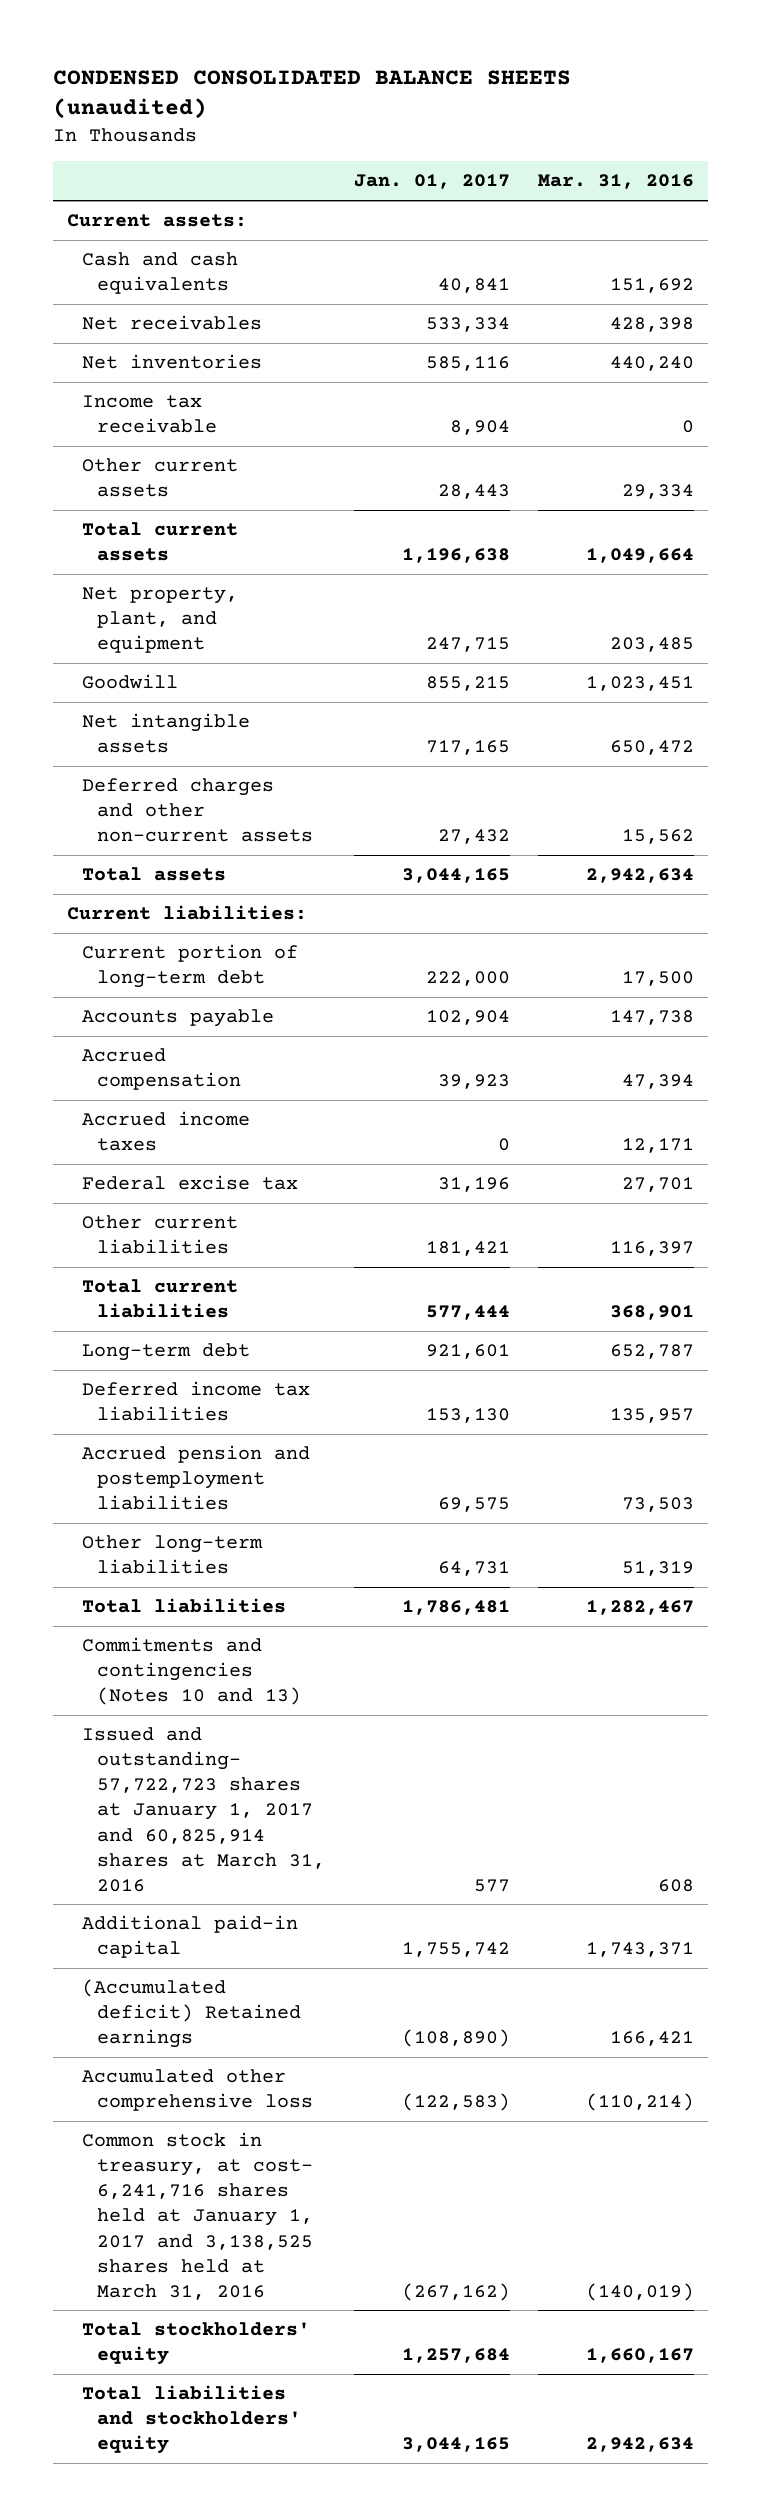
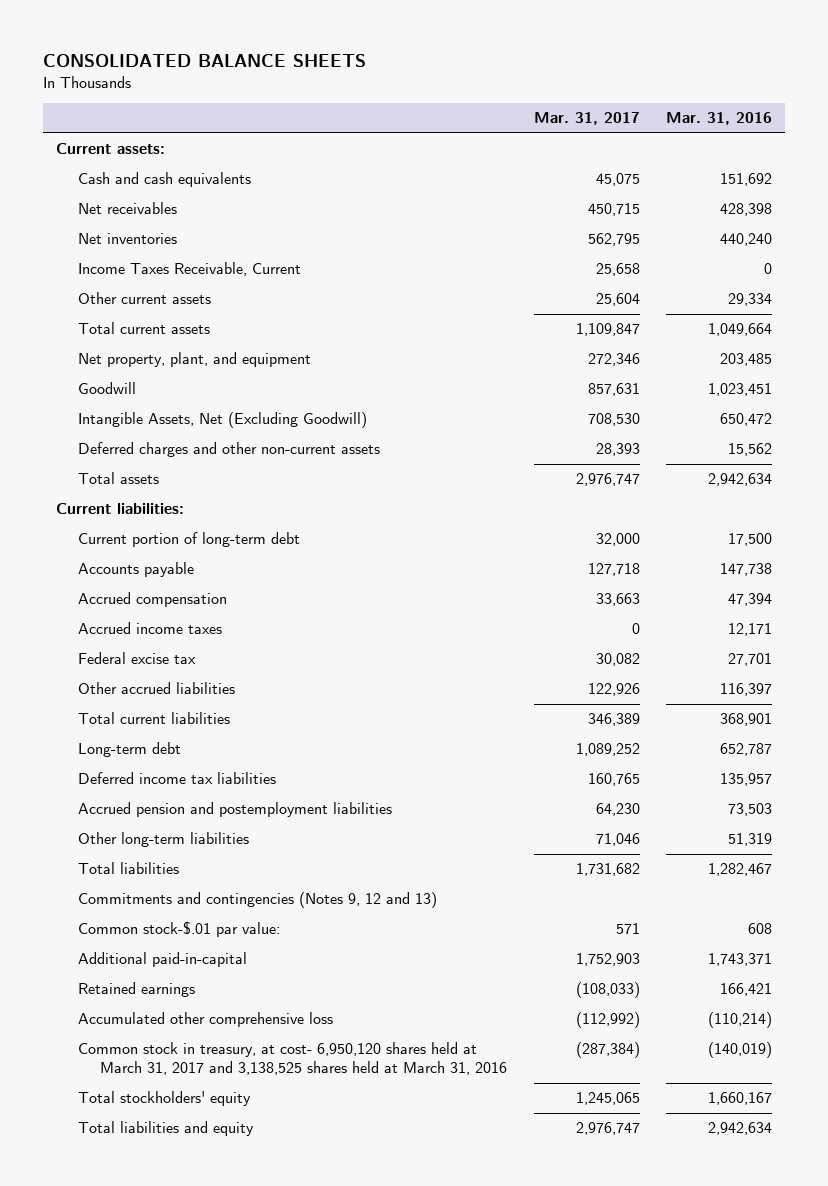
[52,69,571,120] CONDENSED CONSOLIDATED BALANCE SHEETS (unaudited) -> [42,53,366,67] CONSOLIDATED BALANCE SHEETS
[353,174,510,190] Jan. 01, 2017 -> none
none -> [533,112,640,126] Mar. 31, 2017
[82,395,218,434] Income tax receivable -> [78,262,302,277] Income Taxes Receivable, Current
[82,713,251,754] Net intangible assets -> [78,412,368,429] Intangible Assets, Net (Excluding Goodwill)
[82,1215,239,1255] Other current liabilities -> [78,682,236,695] Other accrued liabilities
[82,1637,302,1706] Commitments and contingencies (Notes 10 and 13) -> [78,892,438,909] Commitments and contingencies (Notes 9, 12 and 13)
[82,1727,326,1892] Issued and outstanding- 57,722,723 shares at January 1, 2017 and 60,825,914 shares at March 31, 2016 -> [78,921,281,938] Common stock-$.01 par value:
[82,1915,299,1959] Additional paid-in capital -> [78,952,248,968] Additional paid-in-capital
[82,1979,302,2049] (Accumulated deficit) Retained earnings -> [78,982,196,998] Retained earnings
[82,2132,314,2300] Common stock in treasury, at cost- 6,241,716 shares held at January 1, 2017 and 3,138,525 shares held at March 31, 2016 -> [78,1042,508,1076] Common stock in treasury, at cost- 6,950,120 shares held at March 31, 2017 and 3,138,525 shares held at March 31, 2016
[82,2385,302,2455] Total liabilities and stockholders' equity -> [78,1121,255,1137] Total liabilities and equity

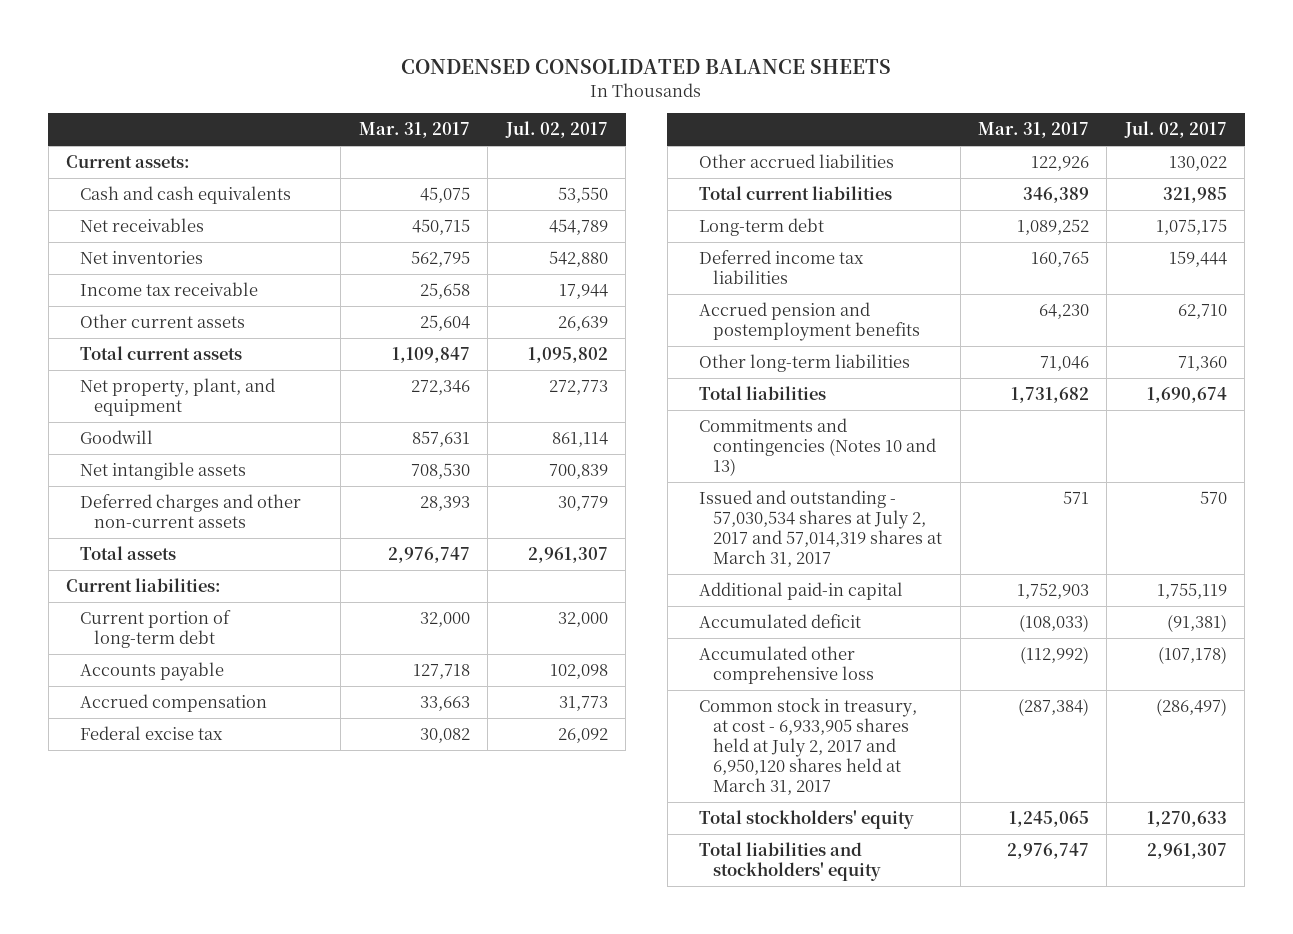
[42,53,366,67] CONSOLIDATED BALANCE SHEETS -> [401,59,892,75] CONDENSED CONSOLIDATED BALANCE SHEETS
[665,112,772,126] Mar. 31, 2016 -> none
none -> [504,121,608,139] Jul. 02, 2017
[78,262,302,277] Income Taxes Receivable, Current -> [79,281,258,296] Income tax receivable
[78,412,368,429] Intangible Assets, Net (Excluding Goodwill) -> [79,461,246,480] Net intangible assets
[78,622,223,635] Accrued income taxes -> none
[78,802,393,818] Accrued pension and postemployment liabilities -> [699,301,921,341] Accrued pension and postemployment benefits
[78,892,438,909] Commitments and contingencies (Notes 9, 12 and 13) -> [699,417,937,476] Commitments and contingencies (Notes 10 and 13)
[78,921,281,938] Common stock-$.01 par value: -> [699,489,943,567] Issued and outstanding - 57,030,534 shares at July 2, 2017 and 57,014,319 shares at March 31, 2017
[78,952,248,968] Additional paid-in-capital -> [699,581,904,600] Additional paid-in capital
[78,982,196,998] Retained earnings -> [699,613,862,628] Accumulated deficit
[78,1042,508,1076] Common stock in treasury, at cost- 6,950,120 shares held at March 31, 2017 and 3,138,525 shares held at March 31, 2016 -> [699,697,918,795] Common stock in treasury, at cost - 6,933,905 shares held at July 2, 2017 and 6,950,120 shares held at March 31, 2017
[78,1121,255,1137] Total liabilities and equity -> [699,841,882,881] Total liabilities and stockholders' equity

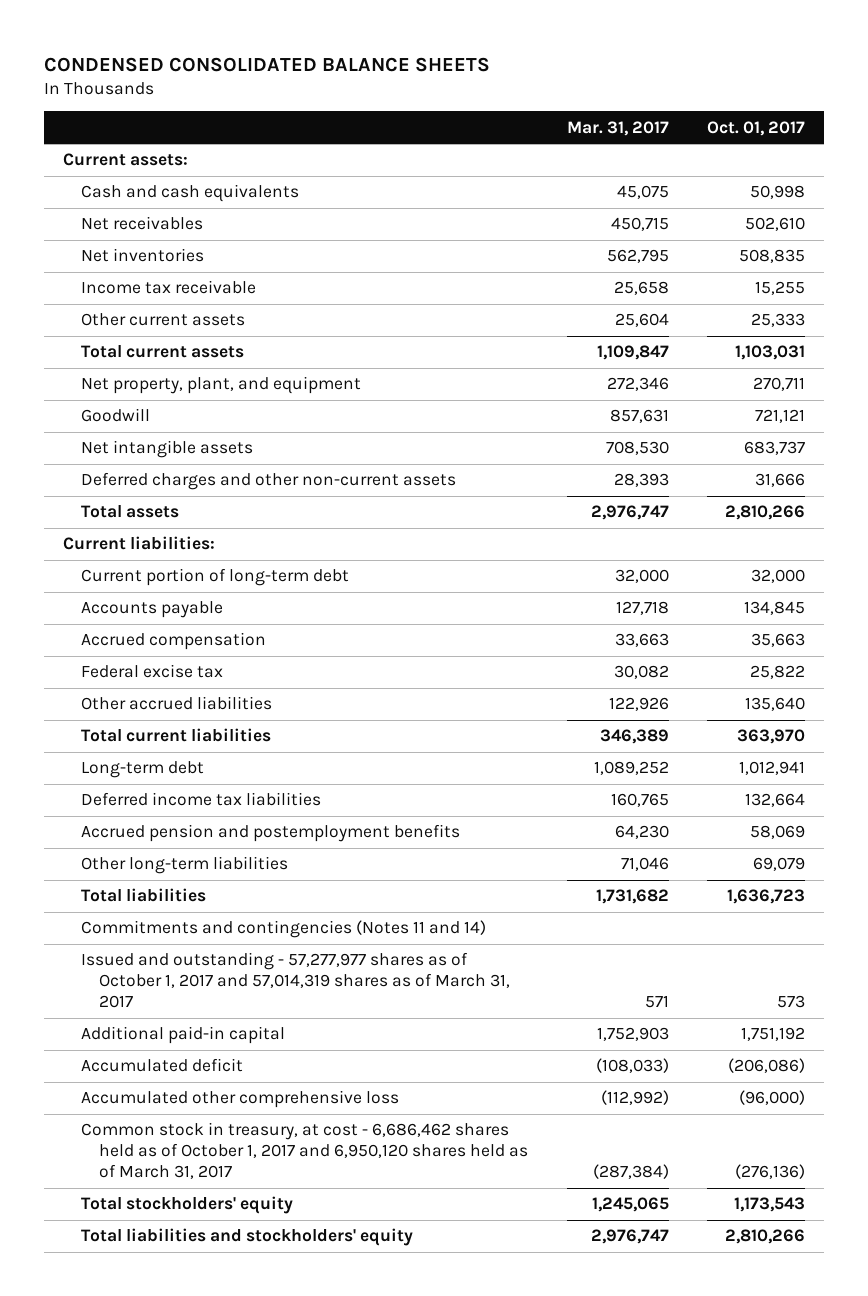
[504,121,608,139] Jul. 02, 2017 -> none
none -> [707,120,806,136] Oct. 01, 2017
[699,417,937,476] Commitments and contingencies (Notes 10 and 13) -> [81,920,487,939] Commitments and contingencies (Notes 11 and 14)
[699,489,943,567] Issued and outstanding - 57,030,534 shares at July 2, 2017 and 57,014,319 shares at March 31, 2017 -> [81,952,511,1009] Issued and outstanding - 57,277,977 shares as of October 1, 2017 and 57,014,319 shares as of March 31, 2017
[699,697,918,795] Common stock in treasury, at cost - 6,933,905 shares held at July 2, 2017 and 6,950,120 shares held at March 31, 2017 -> [81,1122,529,1180] Common stock in treasury, at cost - 6,686,462 shares held as of October 1, 2017 and 6,950,120 shares held as of March 31, 2017

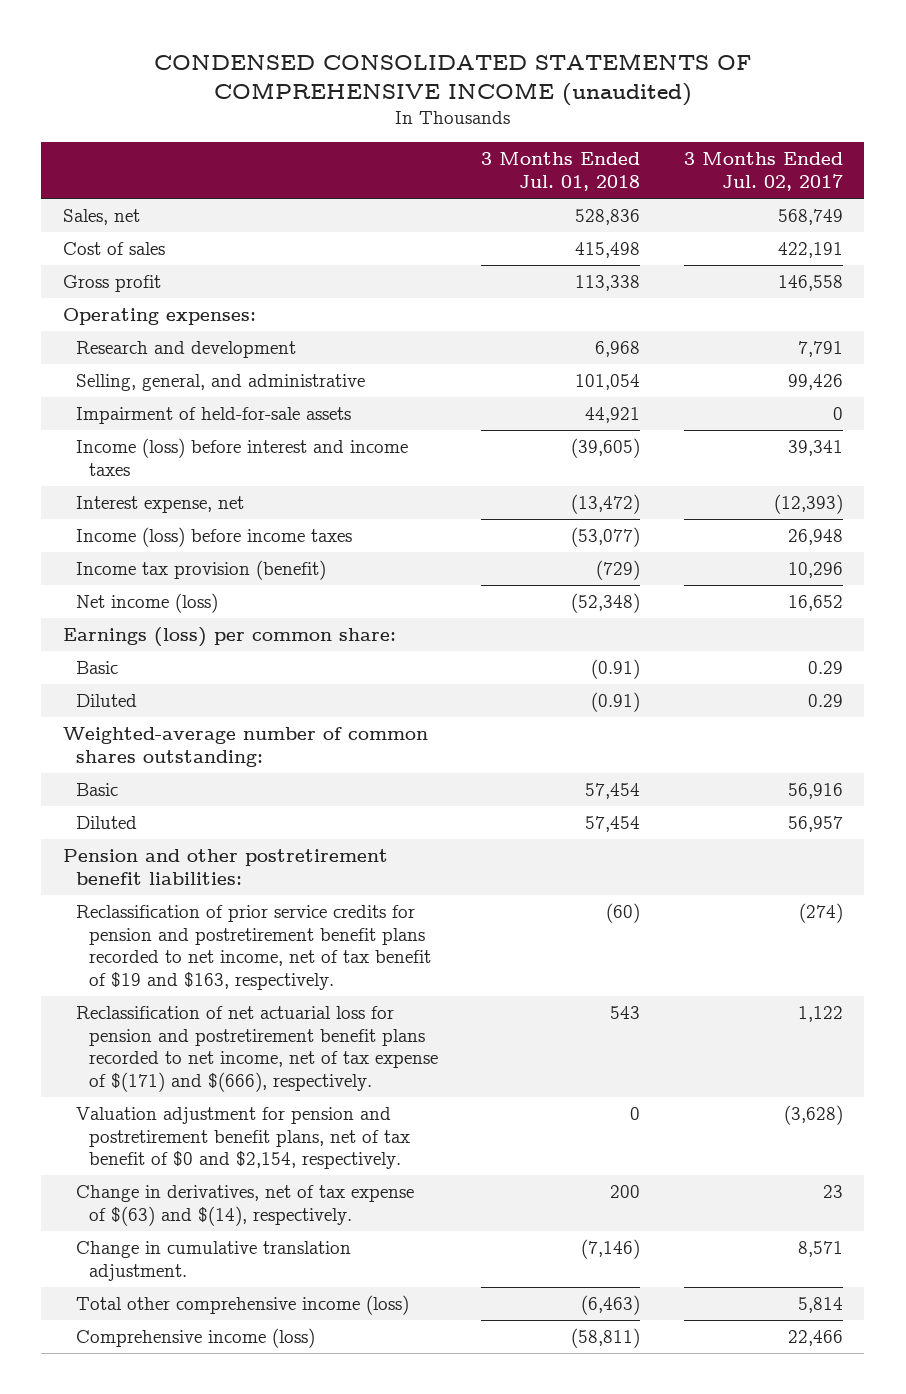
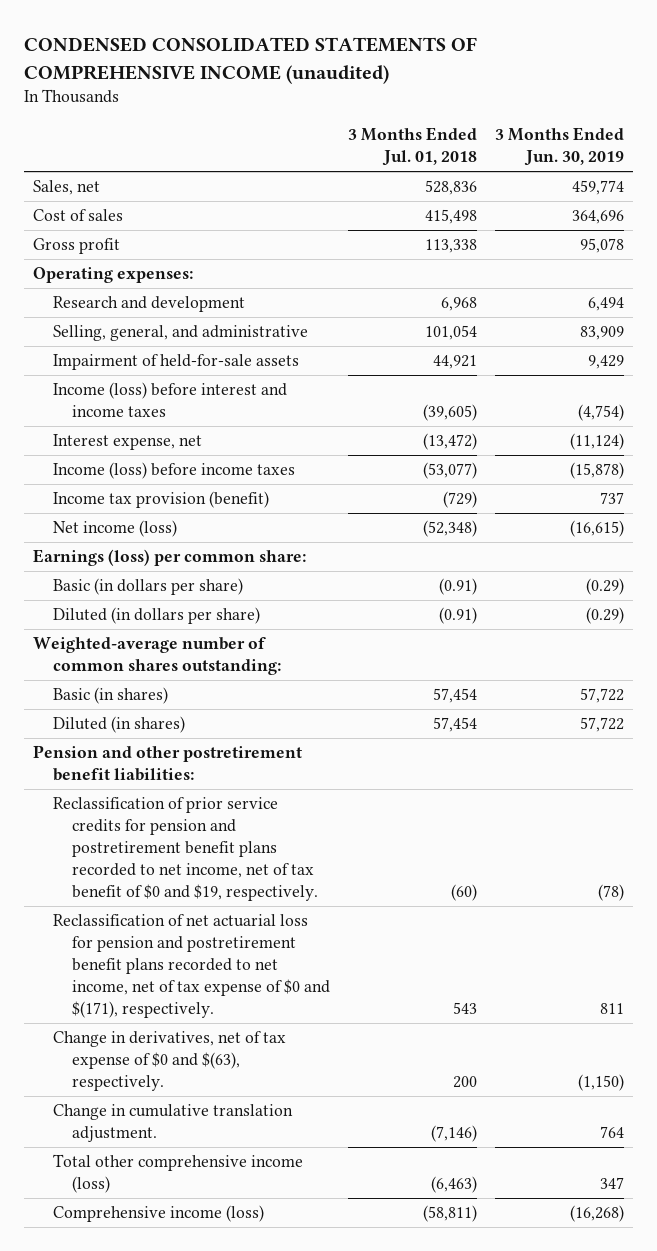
[683,152,843,192] 3 Months Ended Jul. 02, 2017 -> none
none -> [494,127,624,167] 3 Months Ended Jun. 30, 2019
[75,660,118,674] Basic -> [52,578,243,596] Basic (in dollars per share)
[75,693,137,707] Diluted -> [52,607,260,625] Diluted (in dollars per share)
[75,782,118,796] Basic -> [52,687,168,705] Basic (in shares)
[75,815,137,829] Diluted -> [52,716,185,734] Diluted (in shares)
[75,1106,410,1170] Valuation adjustment for pension and postretirement benefit plans, net of tax benefit of $0 and $2,154, respectively. -> none
[75,904,431,991] Reclassification of prior service credits for pension and postretirement benefit plans recorded to net income, net of tax benefit of $19 and $163, respectively. -> [52,797,319,901] Reclassification of prior service credits for pension and postretirement benefit plans recorded to net income, net of tax benefit of $0 and $19, respectively.
[75,1005,438,1093] Reclassification of net actuarial loss for pension and postretirement benefit plans recorded to net income, net of tax expense of $(171) and $(666), respectively. -> [52,914,331,1018] Reclassification of net actuarial loss for pension and postretirement benefit plans recorded to net income, net of tax expense of $0 and $(171), respectively.
[75,1184,414,1226] Change in derivatives, net of tax expense of $(63) and $(14), respectively. -> [52,1031,286,1092] Change in derivatives, net of tax expense of $0 and $(63), respectively.

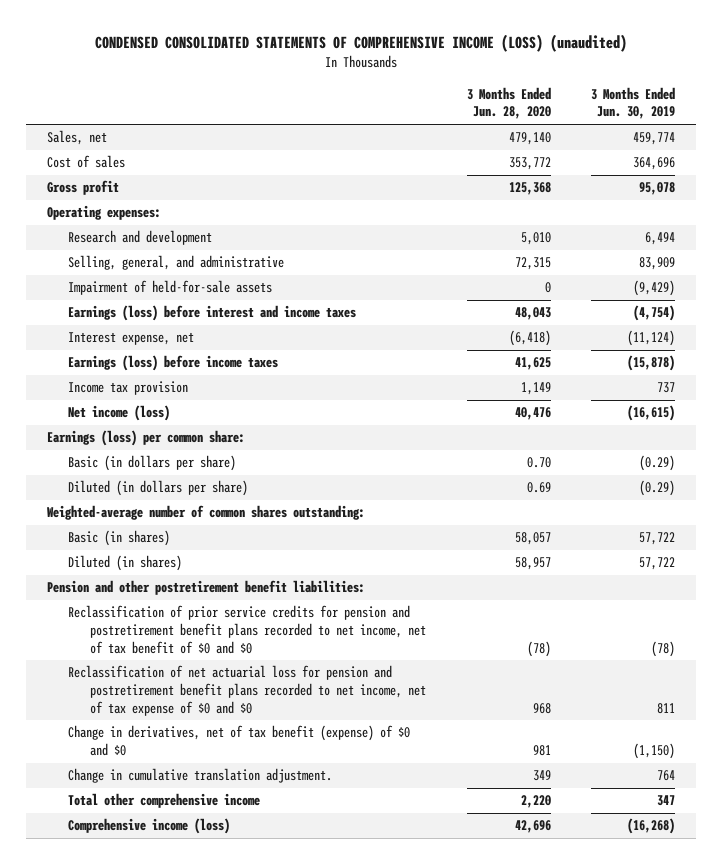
[24,37,478,84] CONDENSED CONSOLIDATED STATEMENTS OF COMPREHENSIVE INCOME (unaudited) -> [95,34,628,53] CONDENSED CONSOLIDATED STATEMENTS OF COMPREHENSIVE INCOME (LOSS) (unaudited)
[348,127,478,167] 3 Months Ended Jul. 01, 2018 -> none
none -> [466,86,551,120] 3 Months Ended Jun. 28, 2020
[587,355,624,370] 9,429 -> [633,280,676,297] (9,429)
[52,382,287,418] Income (loss) before interest and income taxes -> [68,305,357,322] Earnings (loss) before interest and income taxes
[52,462,295,480] Income (loss) before income taxes -> [68,355,279,372] Earnings (loss) before income taxes
[52,491,269,509] Income tax provision (benefit) -> [68,381,189,396] Income tax provision
[52,797,319,901] Reclassification of prior service credits for pension and postretirement benefit plans recorded to net income, net of tax benefit of $0 and $19, respectively. -> [68,605,426,654] Reclassification of prior service credits for pension and postretirement benefit plans recorded to net income, net of tax benefit of $0 and $0
[52,914,331,1018] Reclassification of net actuarial loss for pension and postretirement benefit plans recorded to net income, net of tax expense of $0 and $(171), respectively. -> [68,665,426,716] Reclassification of net actuarial loss for pension and postretirement benefit plans recorded to net income, net of tax expense of $0 and $0
[52,1031,286,1092] Change in derivatives, net of tax expense of $0 and $(63), respectively. -> [68,725,411,757] Change in derivatives, net of tax benefit (expense) of $0 and $0
[52,1154,303,1194] Total other comprehensive income (loss) -> [68,793,261,809] Total other comprehensive income

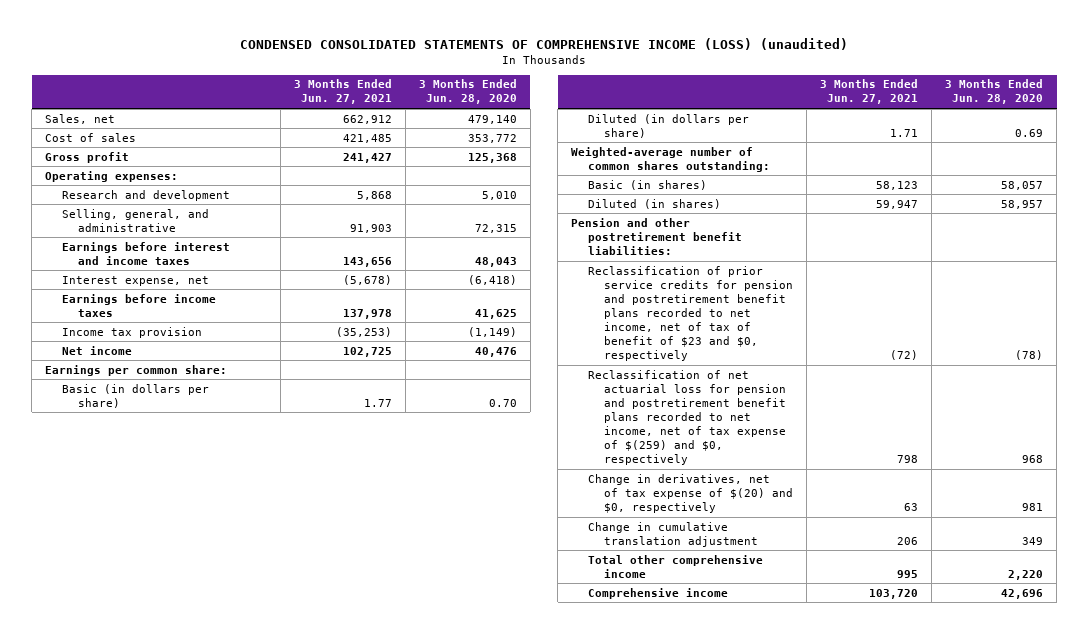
[591,86,676,120] 3 Months Ended Jun. 30, 2019 -> none
none -> [293,79,392,105] 3 Months Ended Jun. 27, 2021
[68,280,273,296] Impairment of held-for-sale assets -> none
[68,305,357,322] Earnings (loss) before interest and income taxes -> [61,241,230,265] Earnings before interest and income taxes
[68,355,279,372] Earnings (loss) before income taxes -> [61,293,216,317] Earnings before income taxes
[520,382,551,396] 1,149 -> [467,326,517,337] (1,149)
[68,405,171,422] Net income (loss) -> [61,345,132,355] Net income
[46,430,245,447] Earnings (loss) per common share: -> [45,364,228,376] Earnings per common share:
[68,605,426,654] Reclassification of prior service credits for pension and postretirement benefit plans recorded to net income, net of tax benefit of $0 and $0 -> [587,265,794,361] Reclassification of prior service credits for pension and postretirement benefit plans recorded to net income, net of tax of benefit of $23 and $0, respectively
[68,665,426,716] Reclassification of net actuarial loss for pension and postretirement benefit plans recorded to net income, net of tax expense of $0 and $0 -> [587,369,787,465] Reclassification of net actuarial loss for pension and postretirement benefit plans recorded to net income, net of tax expense of $(259) and $0, respectively
[68,725,411,757] Change in derivatives, net of tax benefit (expense) of $0 and $0 -> [587,473,794,513] Change in derivatives, net of tax expense of $(20) and $0, respectively
[68,768,333,784] Change in cumulative translation adjustment. -> [587,521,759,547] Change in cumulative translation adjustment
[68,818,231,835] Comprehensive income (loss) -> [587,587,728,599] Comprehensive income

